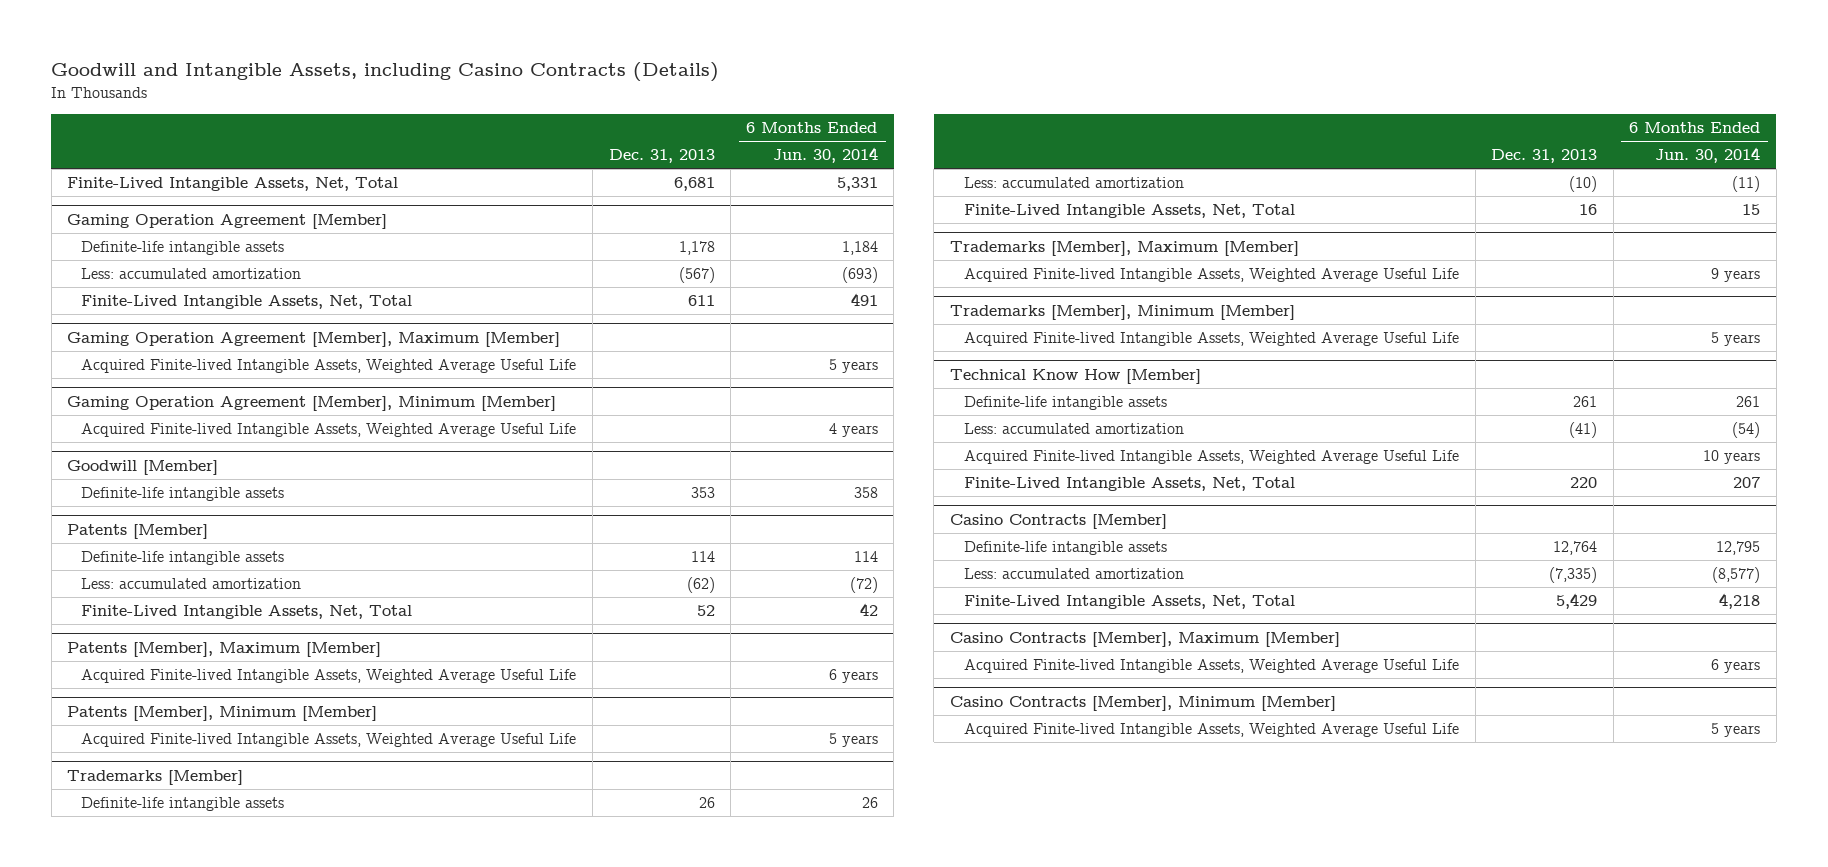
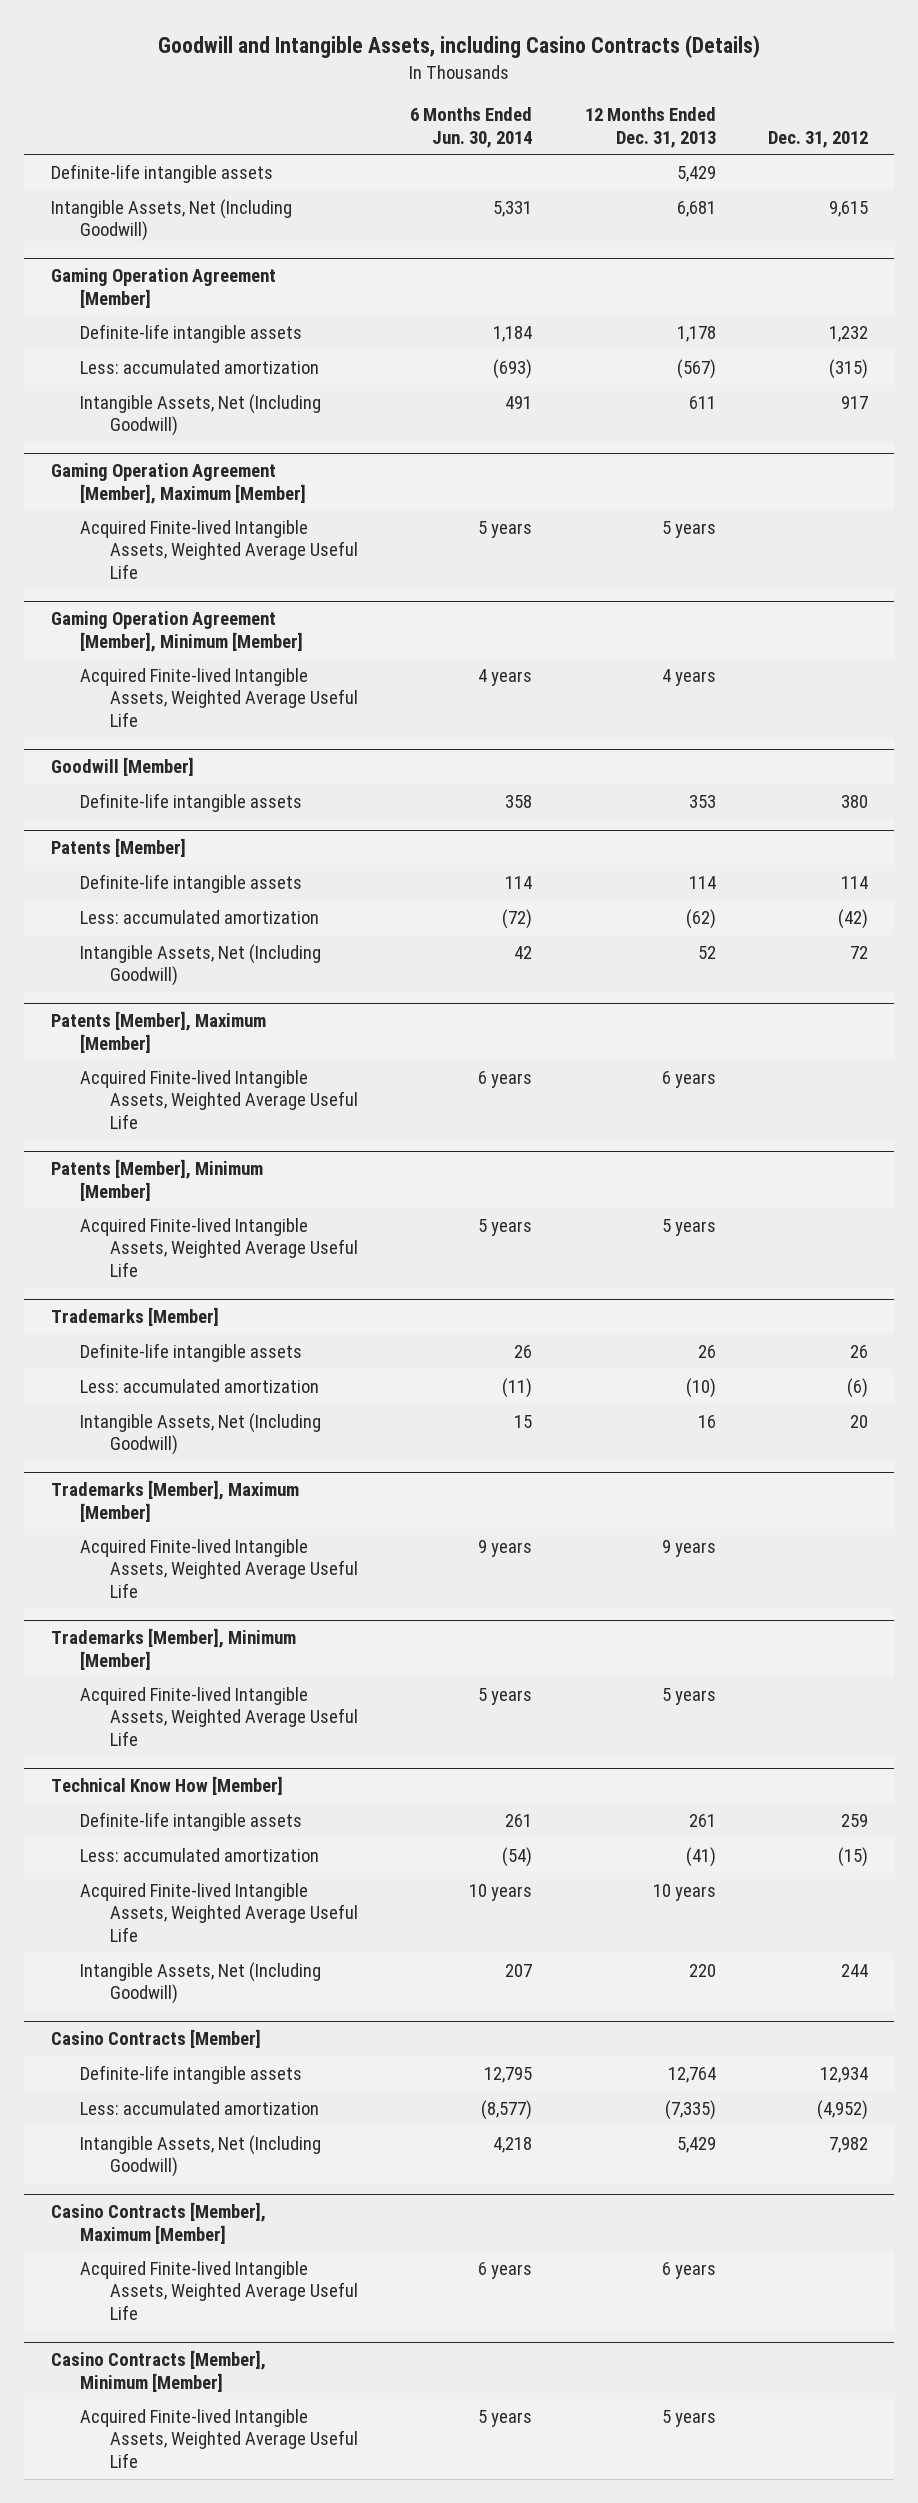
[608,149,715,164] Dec. 31, 2013 -> none
none -> [584,107,716,148] 12 Months Ended Dec. 31, 2013
none -> [767,130,868,148] Dec. 31, 2012
none -> [50,163,273,183] Definite-life intangible assets
[67,177,399,192] Finite-Lived Intangible Assets, Net, Total -> [50,198,292,242] Intangible Assets, Net (Including Goodwill)
[81,295,413,310] Finite-Lived Intangible Assets, Net, Total -> [80,393,322,437] Intangible Assets, Net (Including Goodwill)
[81,605,413,620] Finite-Lived Intangible Assets, Net, Total -> none
none -> [80,943,322,987] Intangible Assets, Net (Including Goodwill)
[964,204,1296,219] Finite-Lived Intangible Assets, Net, Total -> none
none -> [80,1412,322,1456] Intangible Assets, Net (Including Goodwill)
[964,477,1296,492] Finite-Lived Intangible Assets, Net, Total -> none
none -> [80,1961,322,2005] Intangible Assets, Net (Including Goodwill)
[964,595,1296,610] Finite-Lived Intangible Assets, Net, Total -> [80,2134,322,2178] Intangible Assets, Net (Including Goodwill)

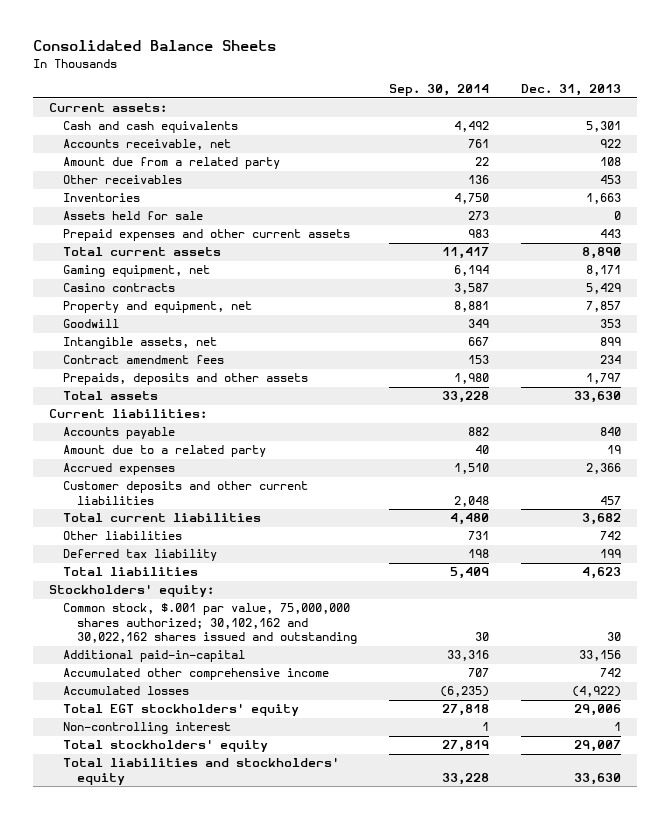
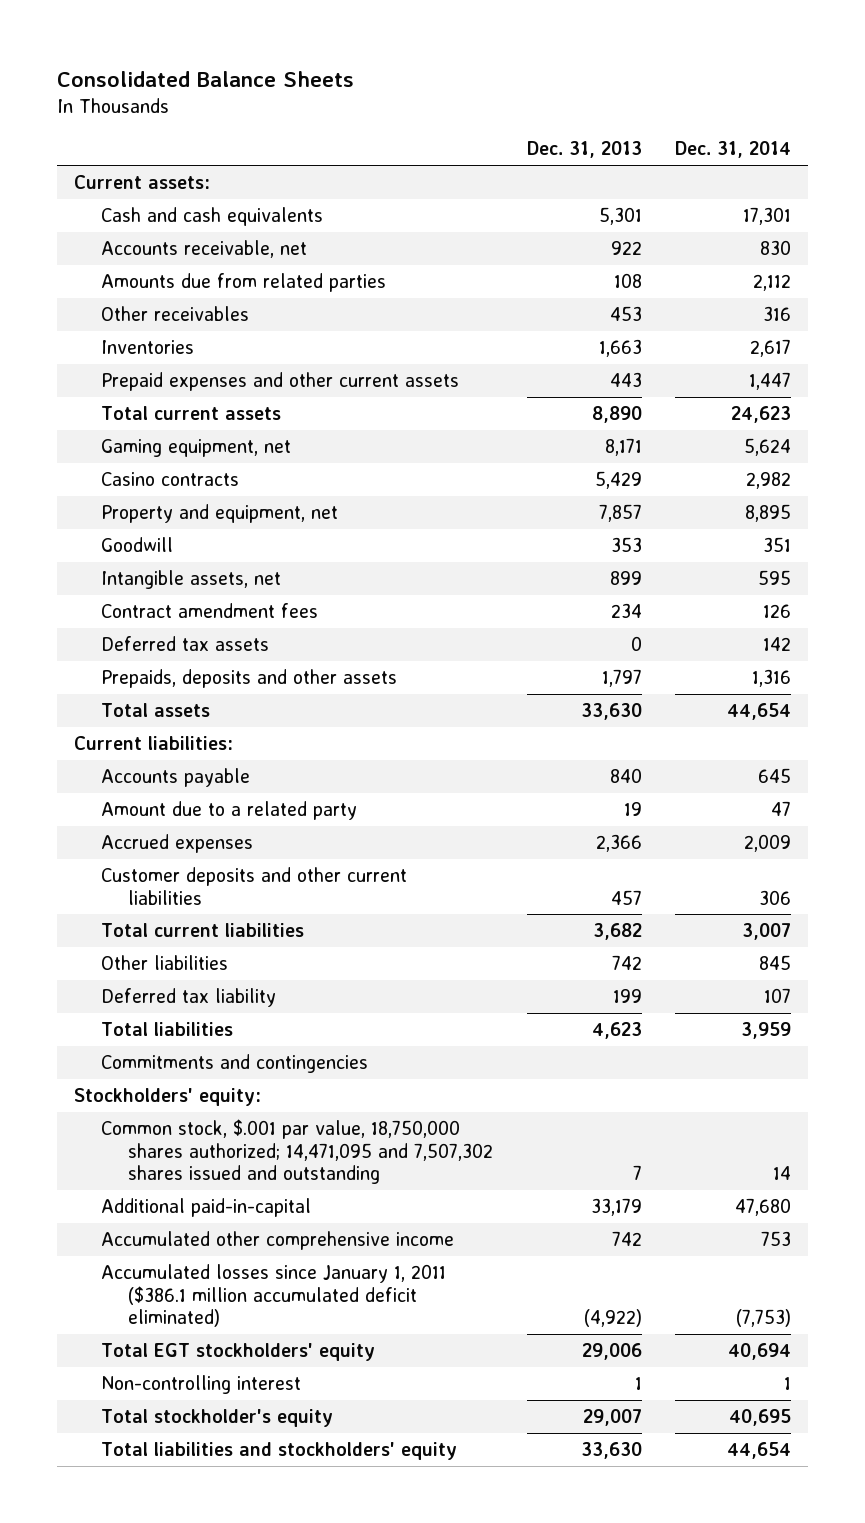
[389,84,490,97] Sep. 30, 2014 -> none
none -> [675,141,792,159] Dec. 31, 2014
[63,157,281,170] Amount due from a related party -> [100,272,386,292] Amounts due from related parties
[63,211,204,221] Assets held for sale -> none
none -> [100,635,269,651] Deferred tax assets
none -> [100,1053,368,1073] Commitments and contingencies
[63,603,358,645] Common stock, $.001 par value, 75,000,000 shares authorized; 30,102,162 and 30,022,162 shares issued and outstanding -> [100,1118,494,1185] Common stock, $.001 par value, 18,750,000 shares authorized; 14,471,095 and 7,507,302 shares issued and outstanding
[606,632,621,642] 30 -> [632,1165,642,1181] 7
[578,650,621,662] 33,156 -> [590,1197,642,1216] 33,179
[63,686,190,696] Accumulated losses -> [100,1263,446,1328] Accumulated losses since January 1, 2011 ($386.1 million accumulated deficit eliminated)
[63,739,269,753] Total stockholders' equity -> [100,1408,333,1427] Total stockholder's equity

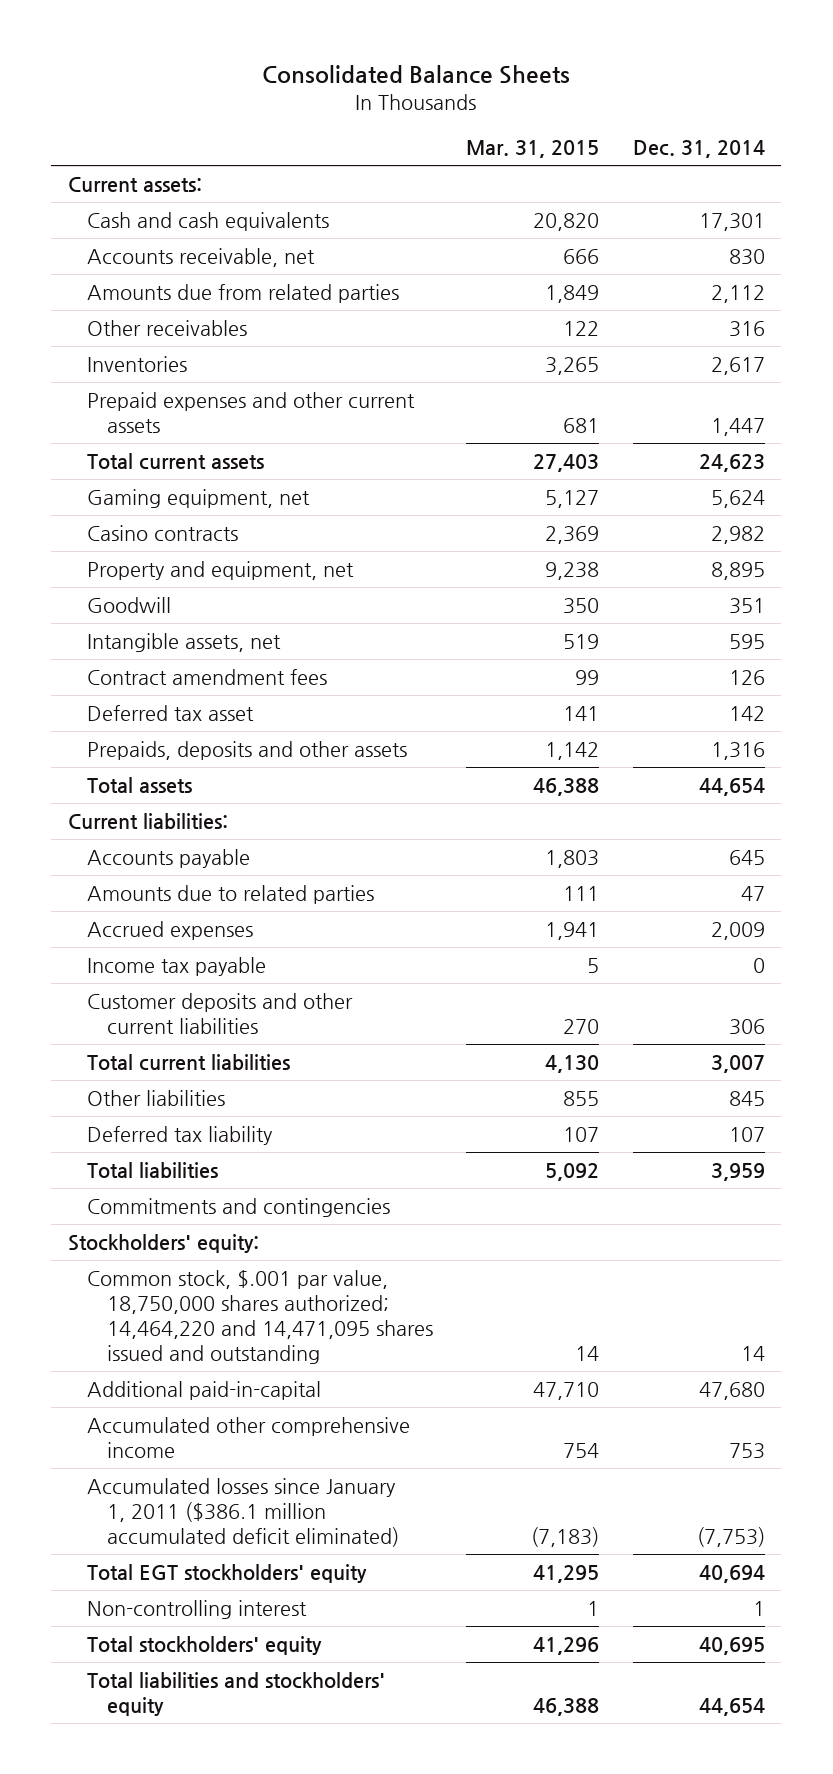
[526,141,642,159] Dec. 31, 2013 -> none
none -> [466,140,600,159] Mar. 31, 2015
[100,635,269,651] Deferred tax assets -> [87,705,255,722] Deferred tax asset
[100,800,357,820] Amount due to a related party -> [87,885,375,905] Amounts due to related parties
none -> [87,957,267,977] Income tax payable
[100,1118,494,1185] Common stock, $.001 par value, 18,750,000 shares authorized; 14,471,095 and 7,507,302 shares issued and outstanding -> [87,1270,433,1364] Common stock, $.001 par value, 18,750,000 shares authorized; 14,464,220 and 14,471,095 shares issued and outstanding
[100,1408,333,1427] Total stockholder's equity -> [87,1636,323,1656] Total stockholders' equity

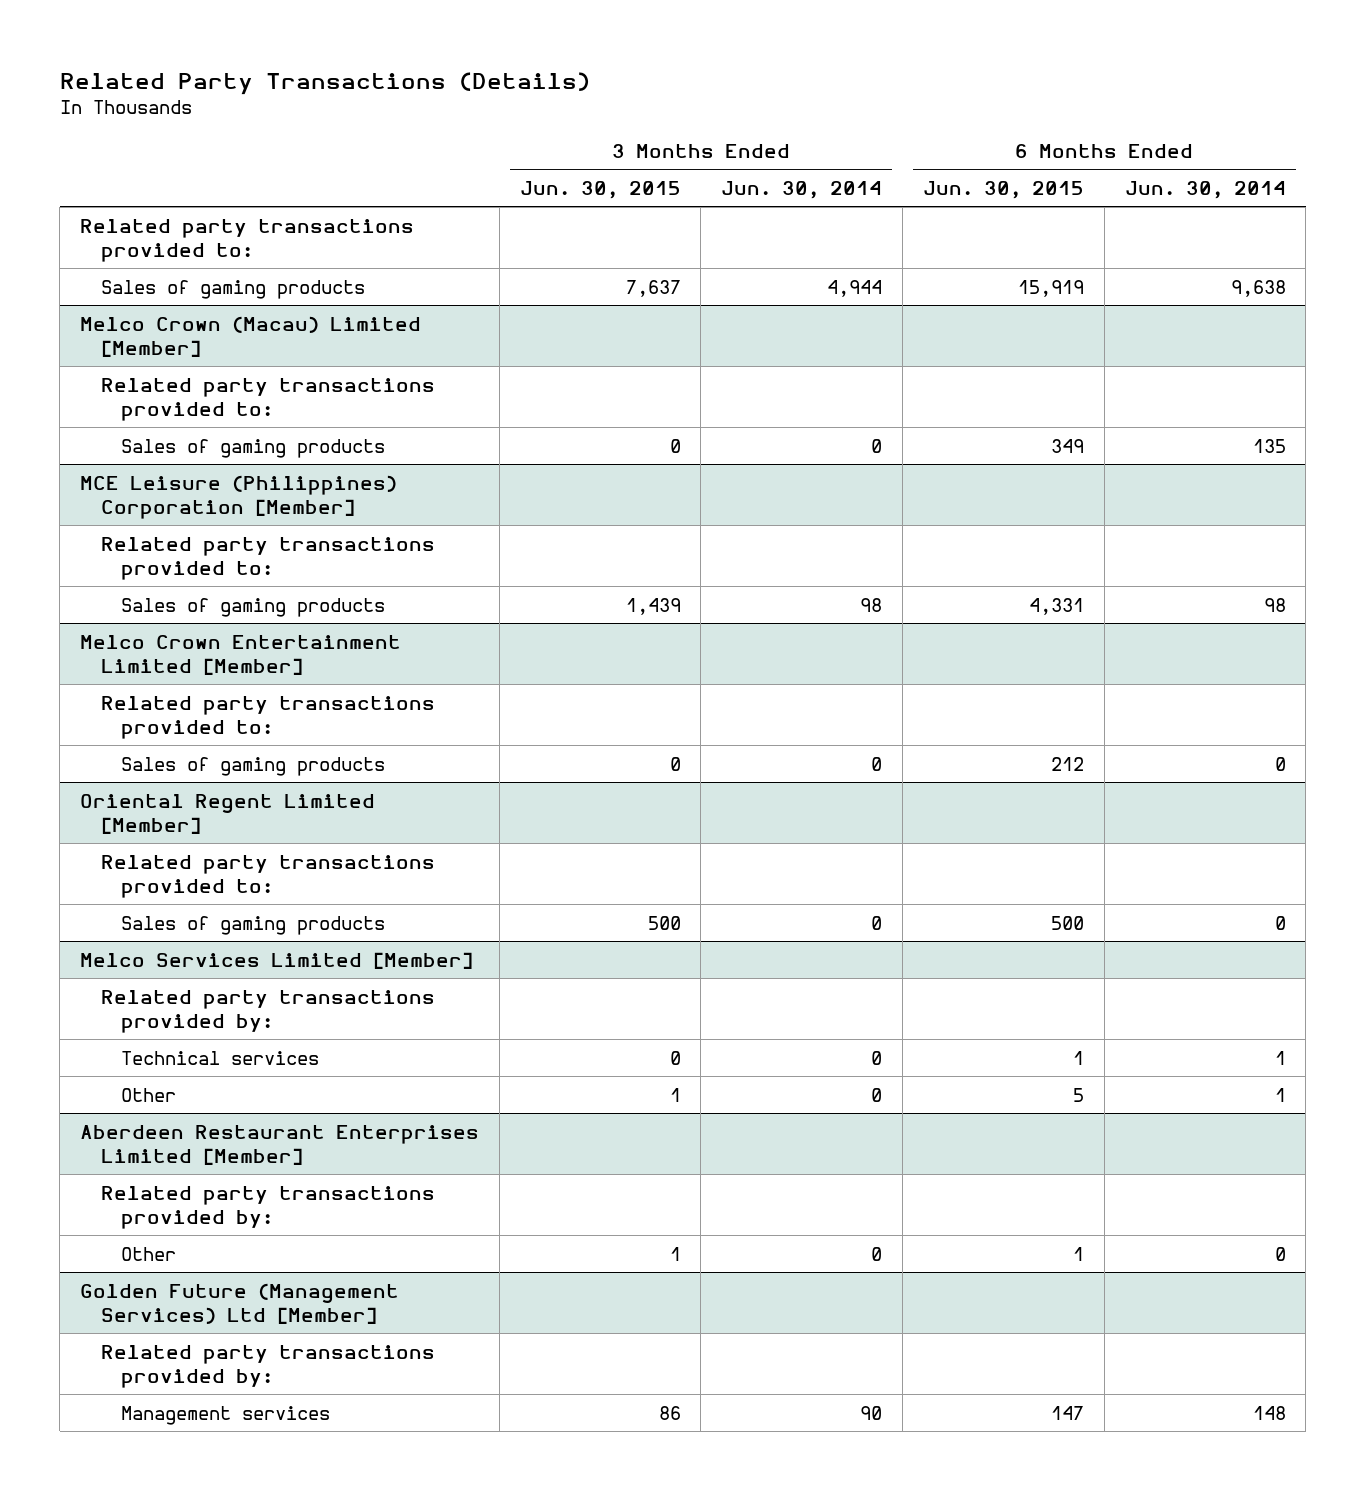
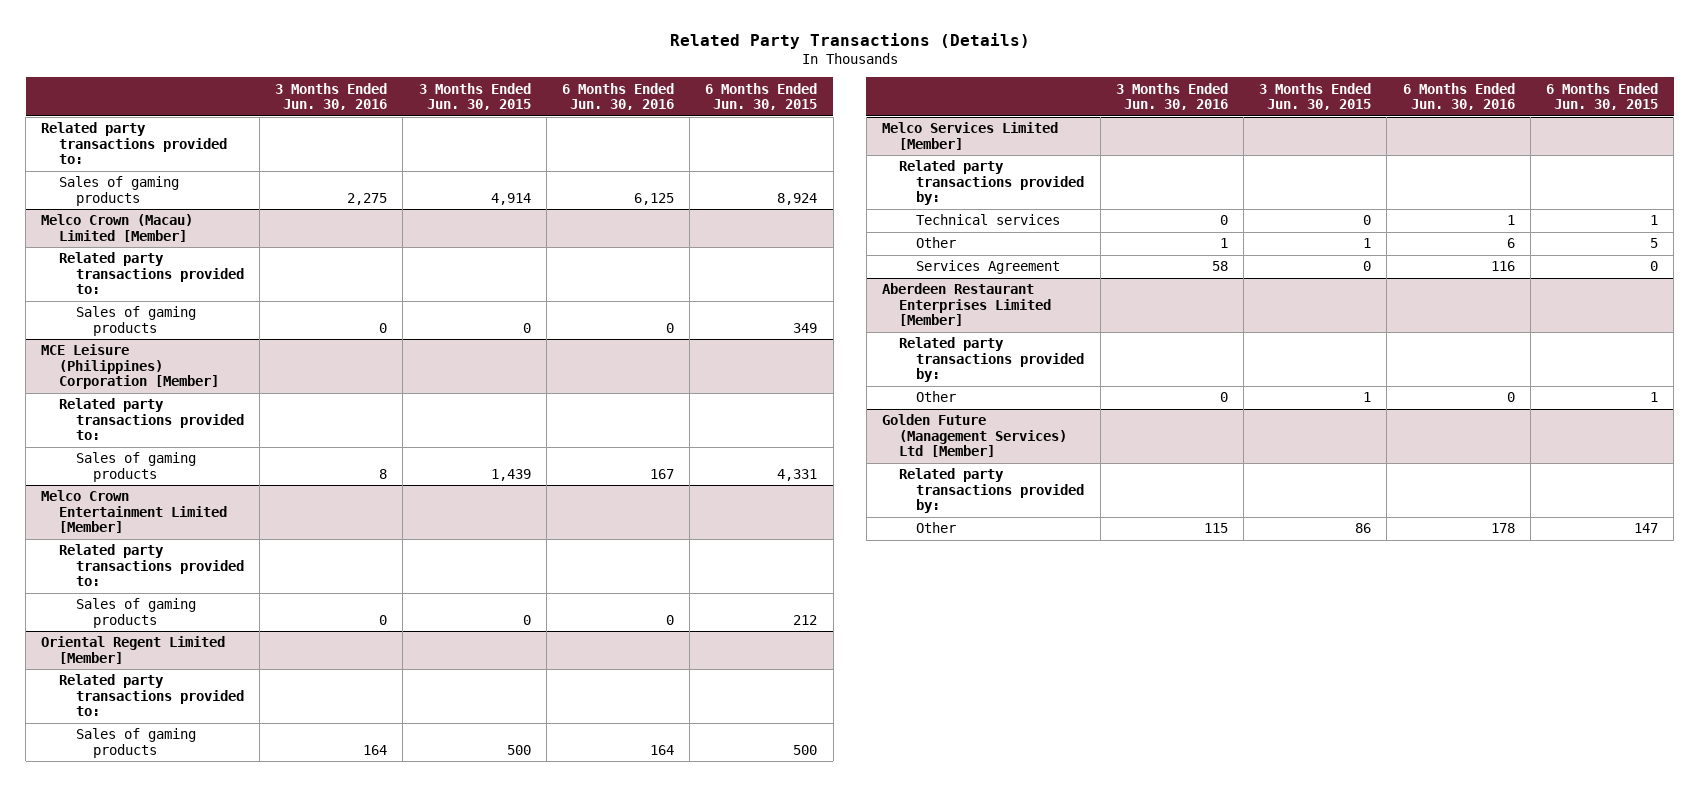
[721,180,883,199] Jun. 30, 2014 -> none
[1124,180,1286,199] Jun. 30, 2014 -> none
none -> [275,82,388,111] 3 Months Ended Jun. 30, 2016
none -> [561,82,674,111] 6 Months Ended Jun. 30, 2016
[625,279,681,297] 7,637 -> [490,192,531,205] 4,914
[1017,279,1084,297] 15,919 -> [777,192,818,205] 8,924
none -> [916,260,1061,275] Services Agreement
[121,1405,331,1425] Management services -> [916,522,957,534] Other

